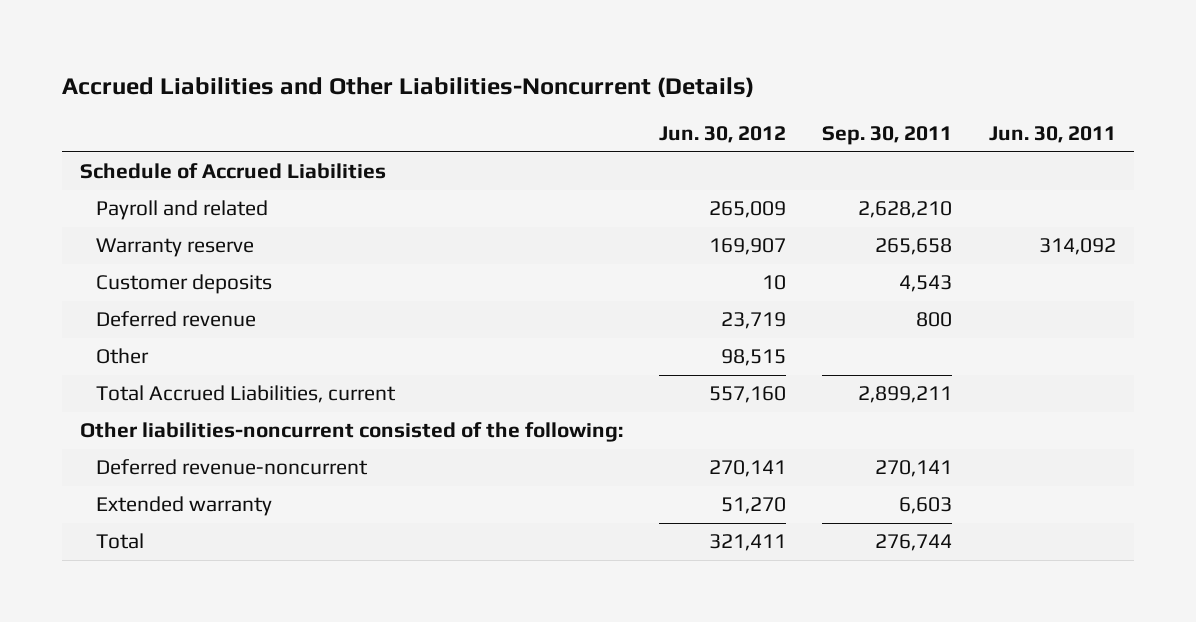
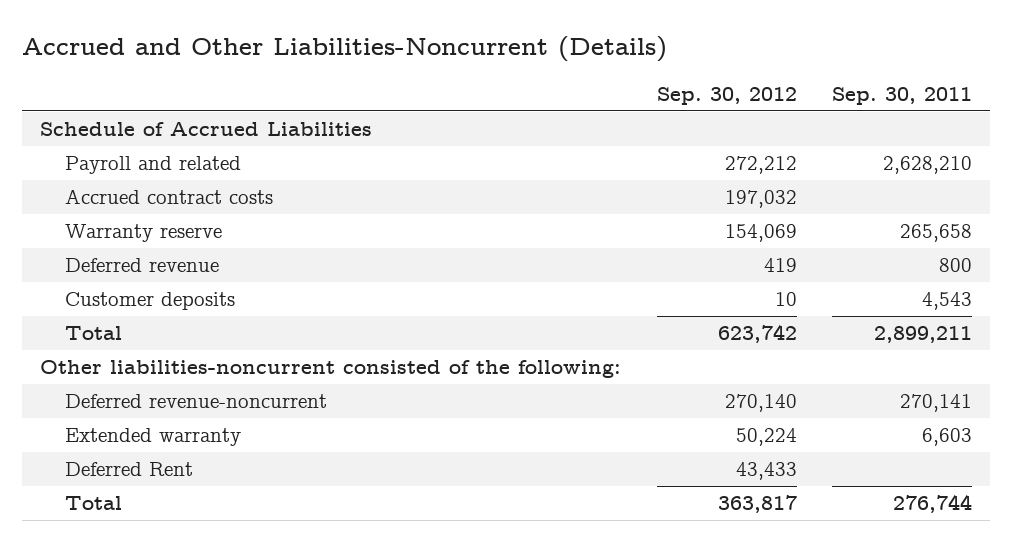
[61,76,754,98] Accrued Liabilities and Other Liabilities-Noncurrent (Details) -> [22,36,668,63] Accrued and Other Liabilities-Noncurrent (Details)
[659,126,787,144] Jun. 30, 2012 -> none
[988,126,1116,144] Jun. 30, 2011 -> none
none -> [656,86,797,105] Sep. 30, 2012
none -> [65,189,274,205] Accrued contract costs
[96,348,150,365] Other -> none
[96,274,273,295] Customer deposits -> [65,292,236,311] Customer deposits
[96,385,397,404] Total Accrued Liabilities, current -> [65,326,123,341] Total
none -> [65,462,194,477] Deferred Rent

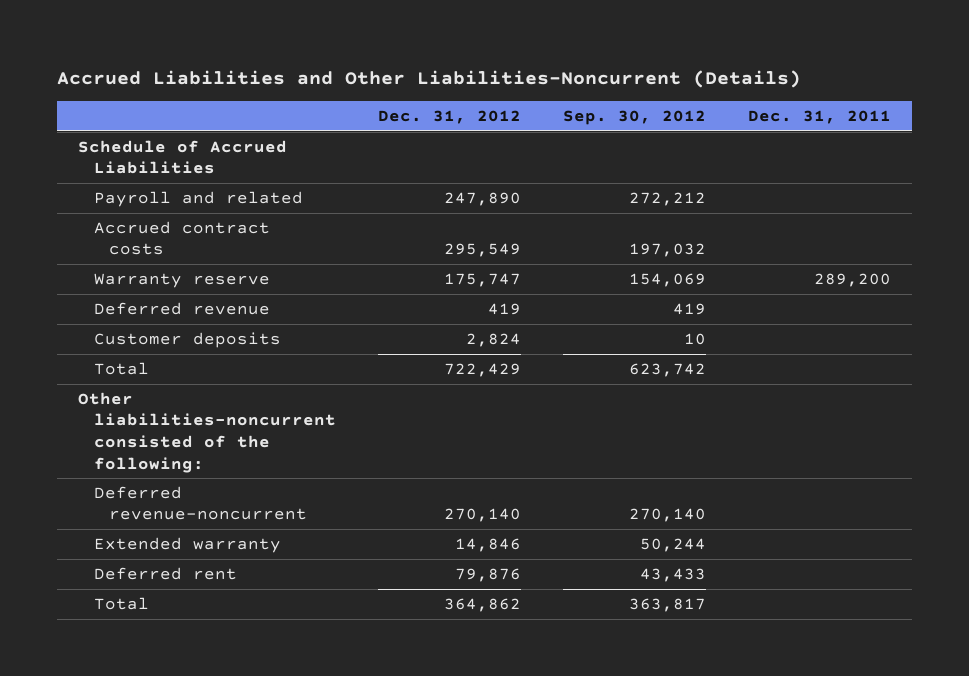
[22,36,668,63] Accrued and Other Liabilities-Noncurrent (Details) -> [56,69,801,88] Accrued Liabilities and Other Liabilities-Noncurrent (Details)
[832,86,973,105] Sep. 30, 2011 -> none
none -> [377,109,521,124] Dec. 31, 2012
none -> [748,109,892,124] Dec. 31, 2011
[735,428,797,447] 50,224 -> [640,537,707,552] 50,244
[65,462,194,477] Deferred Rent -> [93,566,237,580] Deferred rent

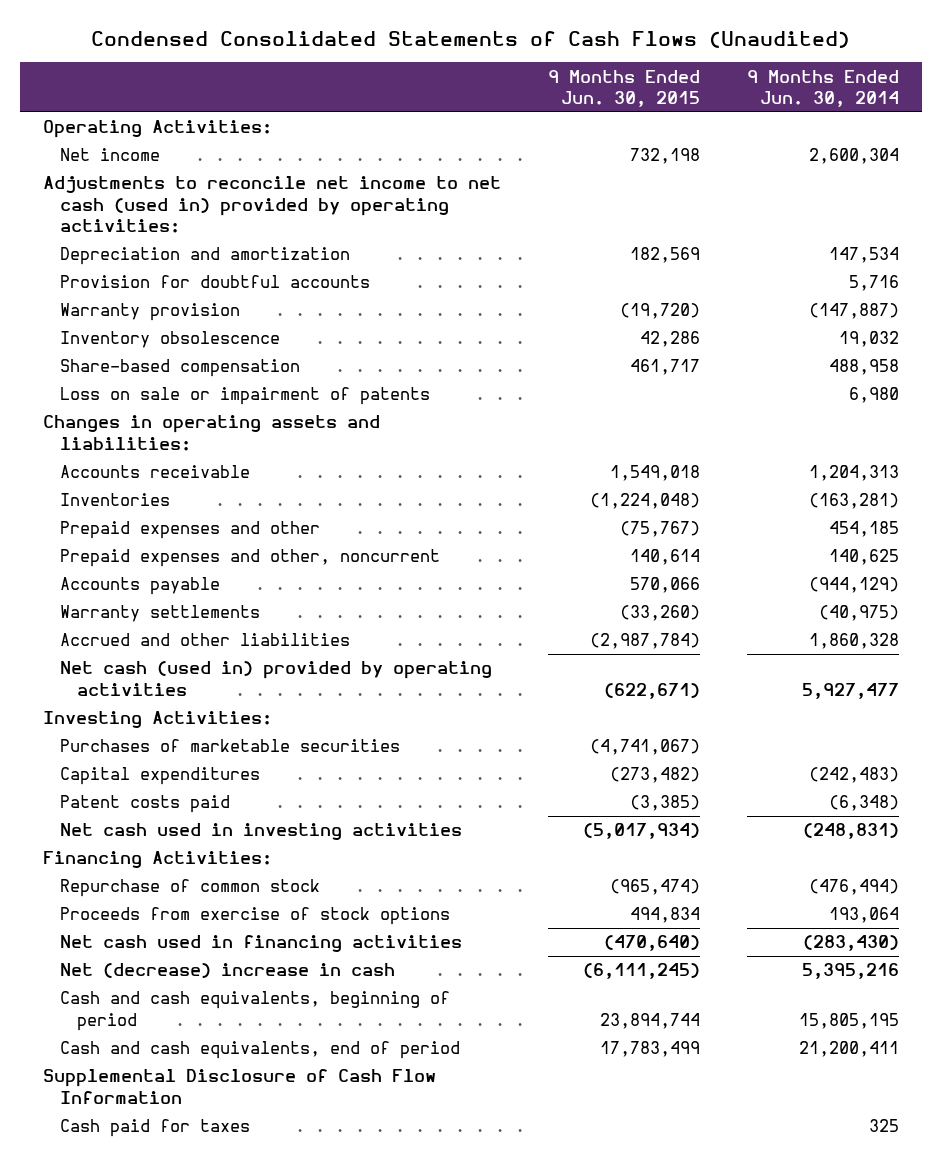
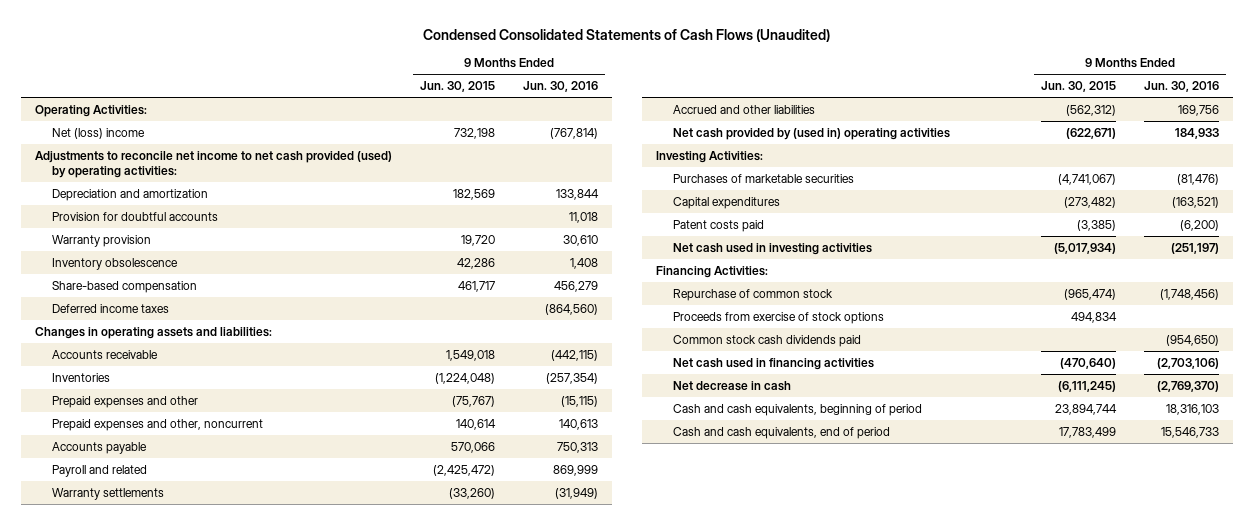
[746,69,899,108] 9 Months Ended Jun. 30, 2014 -> none
none -> [523,81,599,93] Jun. 30, 2016
[60,148,161,162] Net income -> [52,127,146,139] Net (loss) income
[43,176,502,234] Adjustments to reconcile net income to net cash (used in) provided by operating activities: -> [35,150,393,179] Adjustments to reconcile net income to net cash provided (used) by operating activities:
[620,303,701,320] (19,720) -> [461,234,496,246] 19,720
[60,387,431,406] Loss on sale or impairment of patents -> none
none -> [52,303,170,313] Deferred income taxes
none -> [52,464,148,477] Payroll and related
[590,633,701,650] (2,987,784) -> [1066,104,1117,116] (562,312)
[60,661,493,696] Net cash (used in) provided by operating activities -> [673,127,951,140] Net cash provided by (used in) operating activities
none -> [673,334,862,347] Common stock cash dividends paid
[60,963,396,979] Net (decrease) increase in cash -> [673,380,792,391] Net decrease in cash
[43,1069,437,1104] Supplemental Disclosure of Cash Flow Information -> none
[60,1119,251,1138] Cash paid for taxes -> none

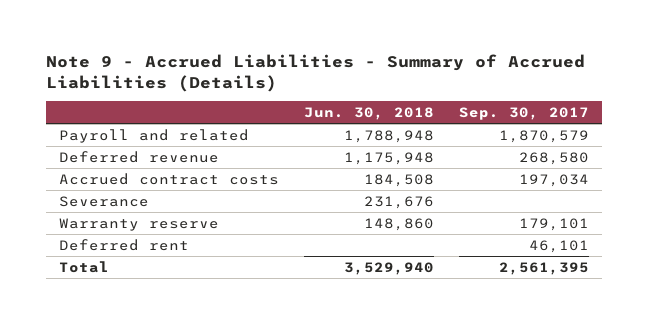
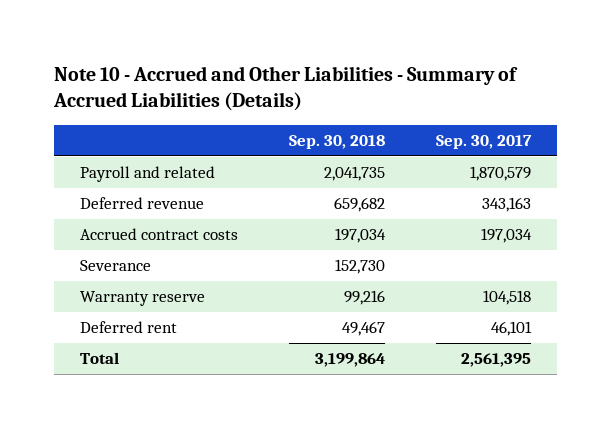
[46,54,586,92] Note 9 - Accrued Liabilities - Summary of Accrued Liabilities (Details) -> [52,65,518,112] Note 10 - Accrued and Other Liabilities - Summary of Accrued Liabilities (Details)
[304,106,435,120] Jun. 30, 2018 -> none
none -> [288,134,385,149] Sep. 30, 2018
[519,151,590,165] 268,580 -> [482,197,532,213] 343,163
[519,217,590,231] 179,101 -> [483,290,532,306] 104,518

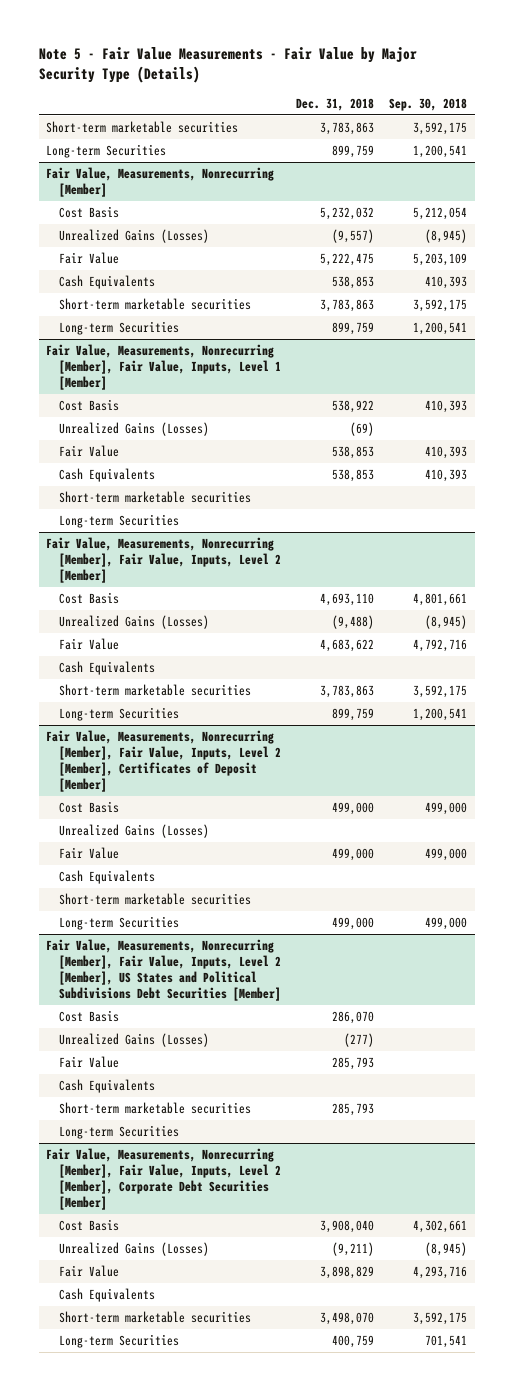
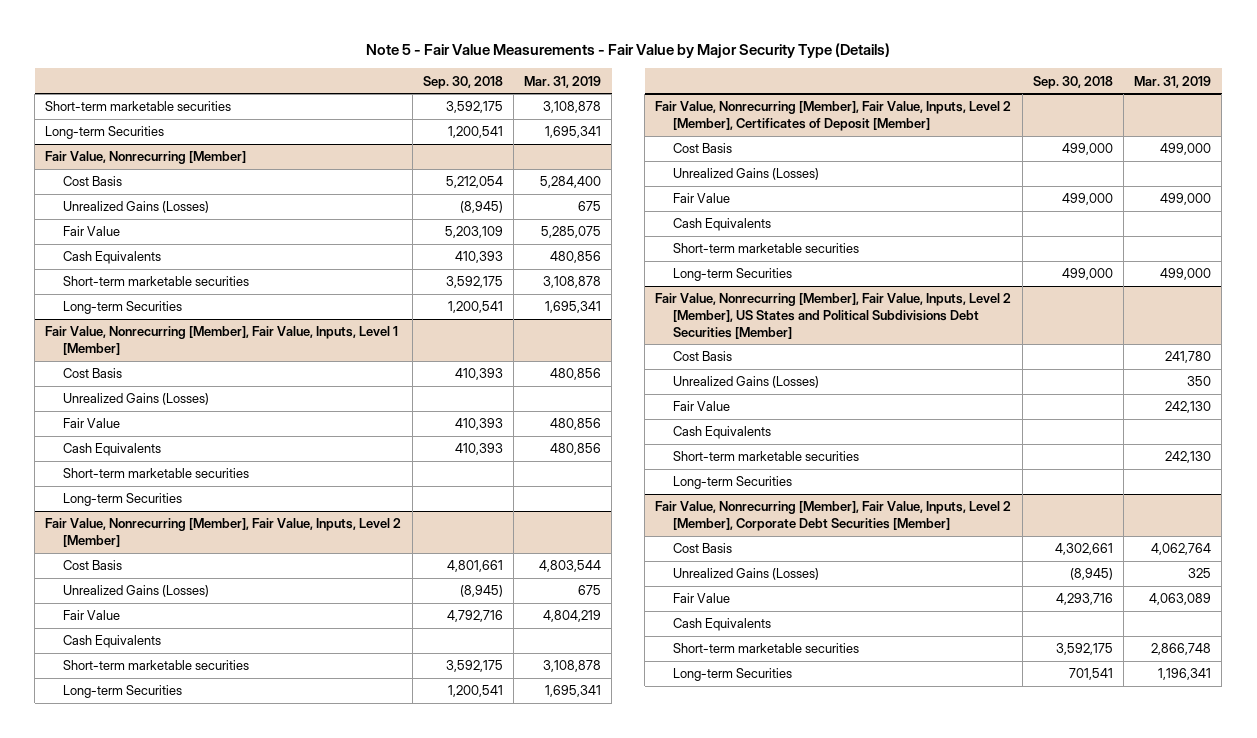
[296,97,375,111] Dec. 31, 2018 -> none
none -> [524,75,602,88] Mar. 31, 2019
[46,167,275,198] Fair Value, Measurements, Nonrecurring [Member] -> [45,151,247,165] Fair Value, Nonrecurring [Member]
[46,344,282,391] Fair Value, Measurements, Nonrecurring [Member], Fair Value, Inputs, Level 1 [Member] -> [45,326,399,356] Fair Value, Nonrecurring [Member], Fair Value, Inputs, Level 1 [Member]
[46,537,282,584] Fair Value, Measurements, Nonrecurring [Member], Fair Value, Inputs, Level 2 [Member] -> [45,518,402,548] Fair Value, Nonrecurring [Member], Fair Value, Inputs, Level 2 [Member]
[46,730,282,793] Fair Value, Measurements, Nonrecurring [Member], Fair Value, Inputs, Level 2 [Member], Certificates of Deposit [Member] -> [655,101,1012,132] Fair Value, Nonrecurring [Member], Fair Value, Inputs, Level 2 [Member], Certificates of Deposit [Member]
[46,939,282,1002] Fair Value, Measurements, Nonrecurring [Member], Fair Value, Inputs, Level 2 [Member], US States and Political Subdivisions Debt Securities [Member] -> [655,293,1012,339] Fair Value, Nonrecurring [Member], Fair Value, Inputs, Level 2 [Member], US States and Political Subdivisions Debt Securities [Member]
[46,1148,282,1211] Fair Value, Measurements, Nonrecurring [Member], Fair Value, Inputs, Level 2 [Member], Corporate Debt Securities [Member] -> [655,501,1012,532] Fair Value, Nonrecurring [Member], Fair Value, Inputs, Level 2 [Member], Corporate Debt Securities [Member]

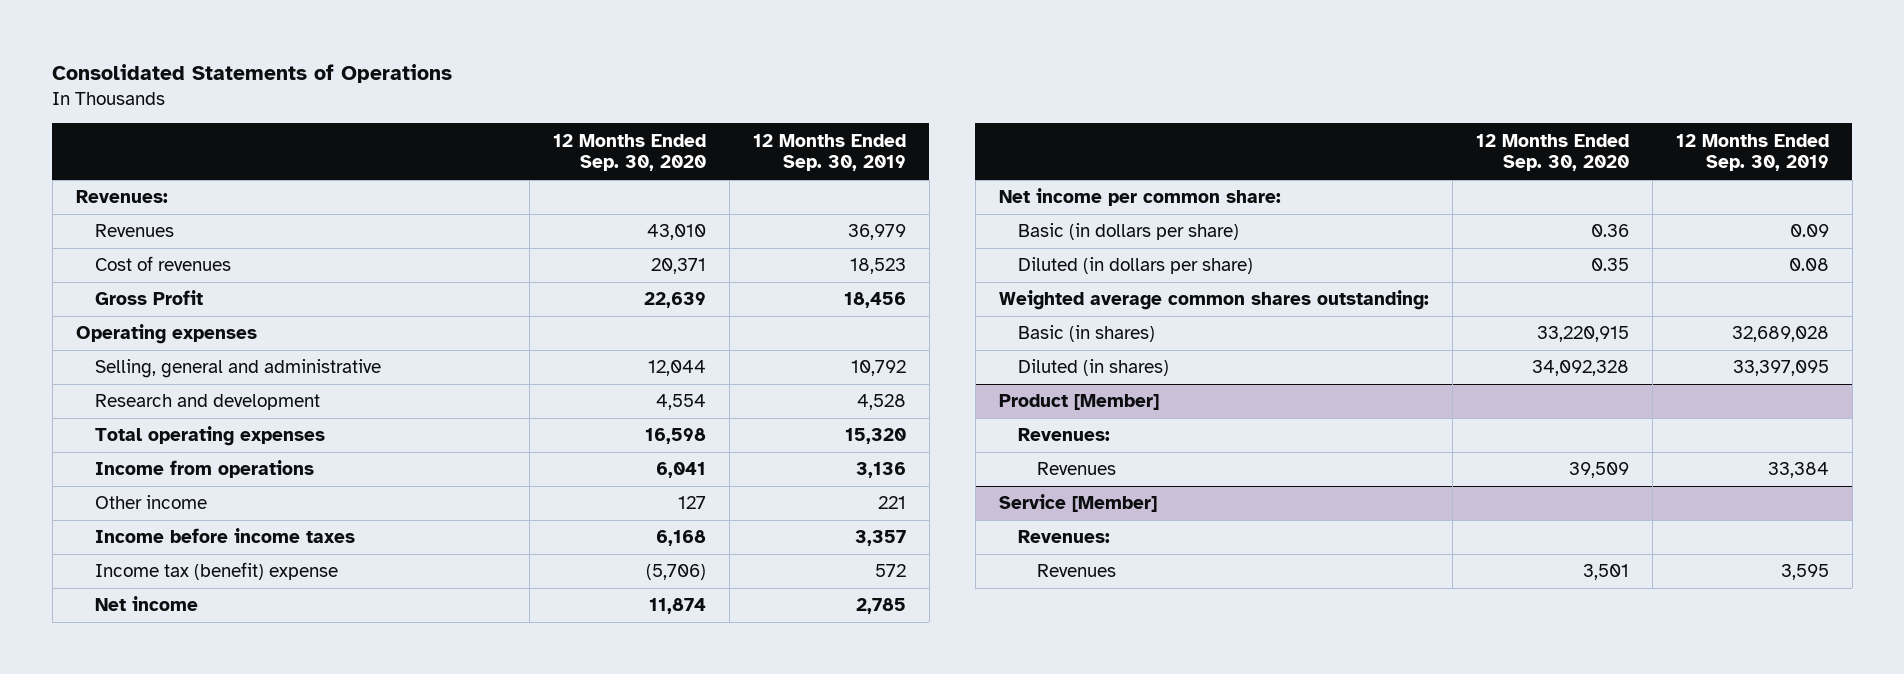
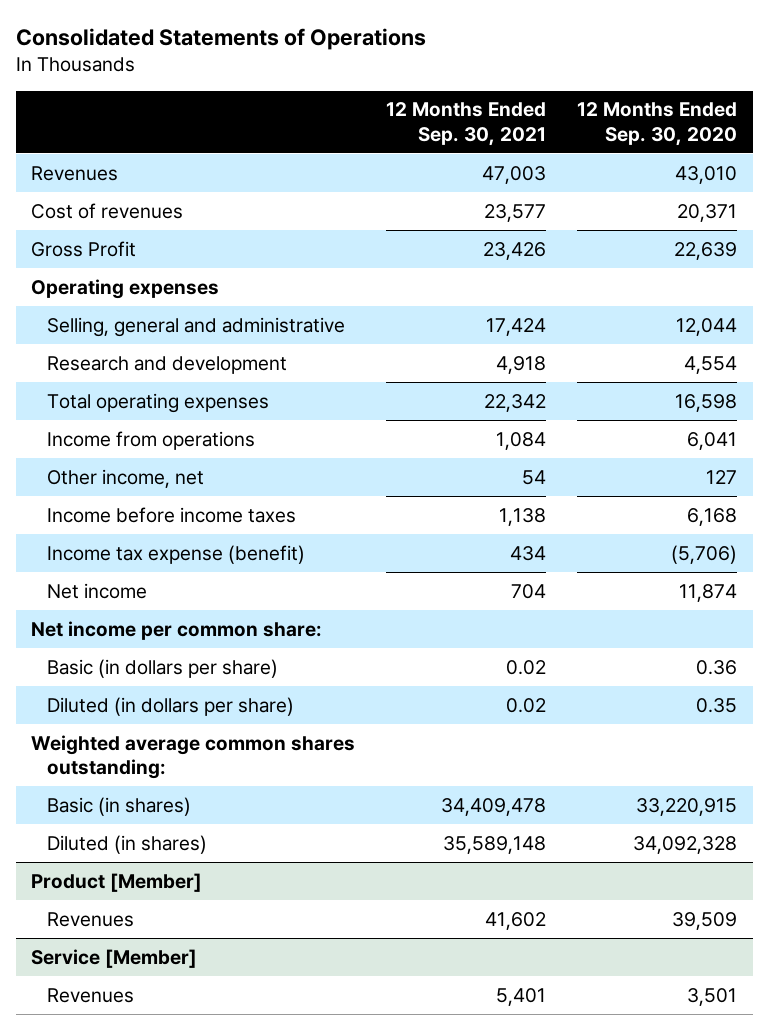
[752,133,906,172] 12 Months Ended Sep. 30, 2019 -> none
none -> [386,102,547,146] 12 Months Ended Sep. 30, 2021
[75,190,168,204] Revenues: -> none
[94,495,207,510] Other income -> [46,468,204,488] Other income, net
[94,562,338,581] Income tax (benefit) expense -> [46,544,305,564] Income tax expense (benefit)
[1017,428,1110,442] Revenues: -> none
[1017,530,1110,544] Revenues: -> none

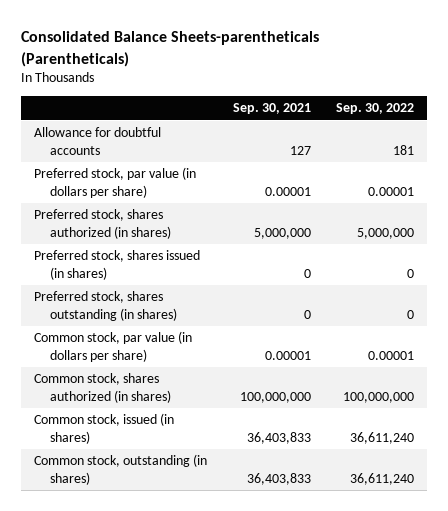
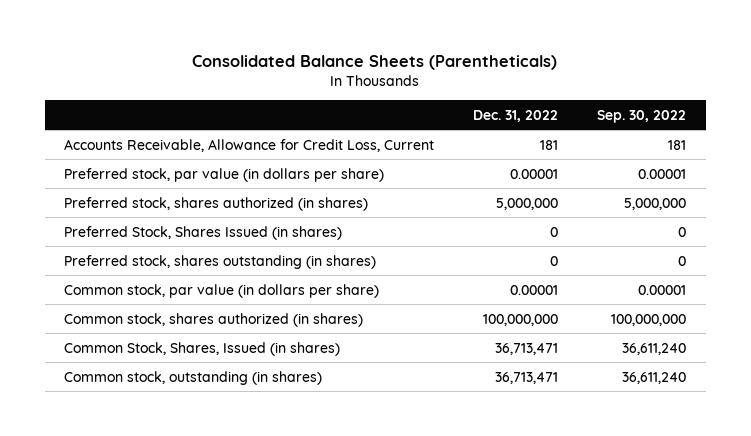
[20,31,319,67] Consolidated Balance Sheets-parentheticals (Parentheticals) -> [192,54,558,70] Consolidated Balance Sheets (Parentheticals)
[232,103,311,115] Sep. 30, 2021 -> none
none -> [473,109,559,122] Dec. 31, 2022
[33,127,161,155] Allowance for doubtful accounts -> [64,138,435,152] Accounts Receivable, Allowance for Credit Loss, Current
[33,250,200,280] Preferred stock, shares issued (in shares) -> [64,225,343,240] Preferred Stock, Shares Issued (in shares)
[33,413,174,444] Common stock, issued (in shares) -> [64,341,341,356] Common Stock, Shares, Issued (in shares)

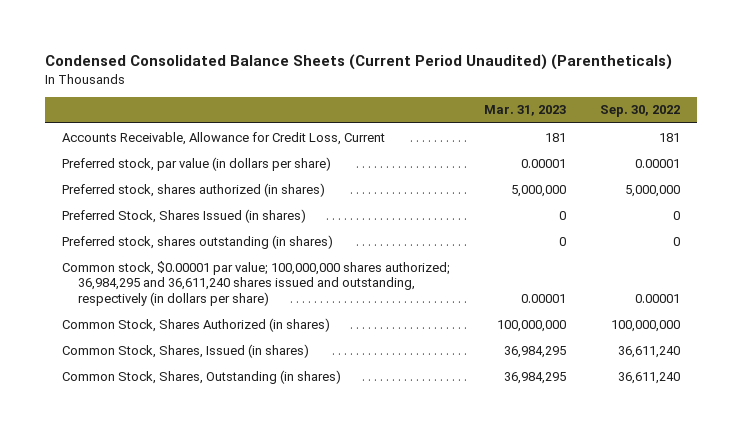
[192,54,558,70] Consolidated Balance Sheets (Parentheticals) -> [45,53,673,70] Condensed Consolidated Balance Sheets (Current Period Unaudited) (Parentheticals)
[473,109,559,122] Dec. 31, 2022 -> none
none -> [484,105,567,117] Mar. 31, 2023
[64,283,380,298] Common stock, par value (in dollars per share) -> [62,260,451,306] Common stock, $0.00001 par value; 100,000,000 shares authorized; 36,984,295 and 36,611,240 shares issued and outstanding, respectively (in dollars per share)
[64,312,364,327] Common stock, shares authorized (in shares) -> [62,317,331,332] Common Stock, Shares Authorized (in shares)
[64,370,323,385] Common stock, outstanding (in shares) -> [62,369,342,384] Common Stock, Shares, Outstanding (in shares)

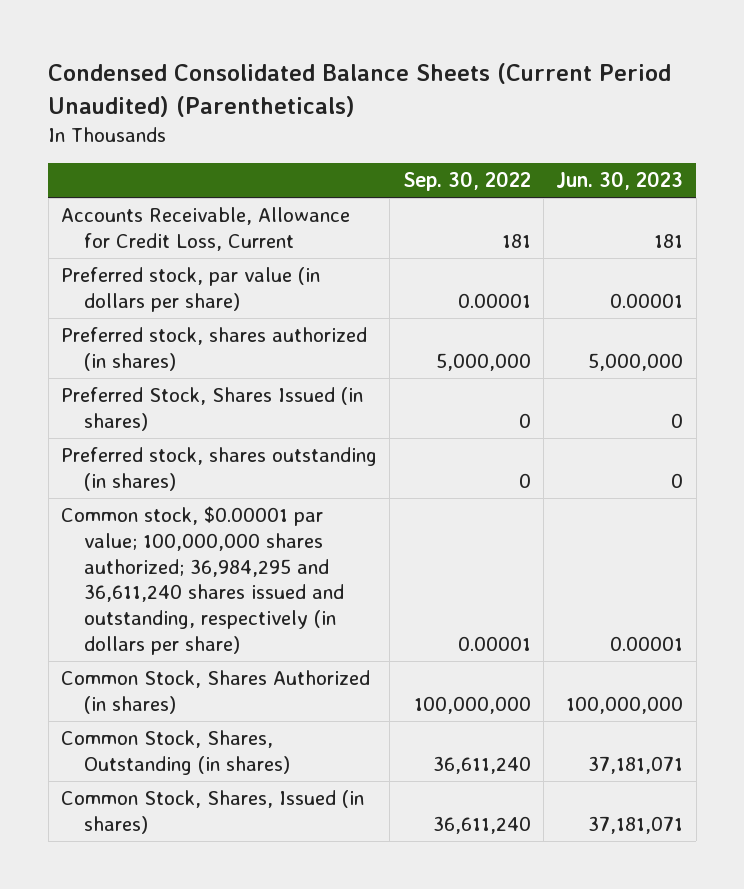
[484,105,567,117] Mar. 31, 2023 -> none
none -> [556,171,684,191] Jun. 30, 2023
[62,343,310,358] Common Stock, Shares, Issued (in shares) -> [60,790,364,834] Common Stock, Shares, Issued (in shares)

